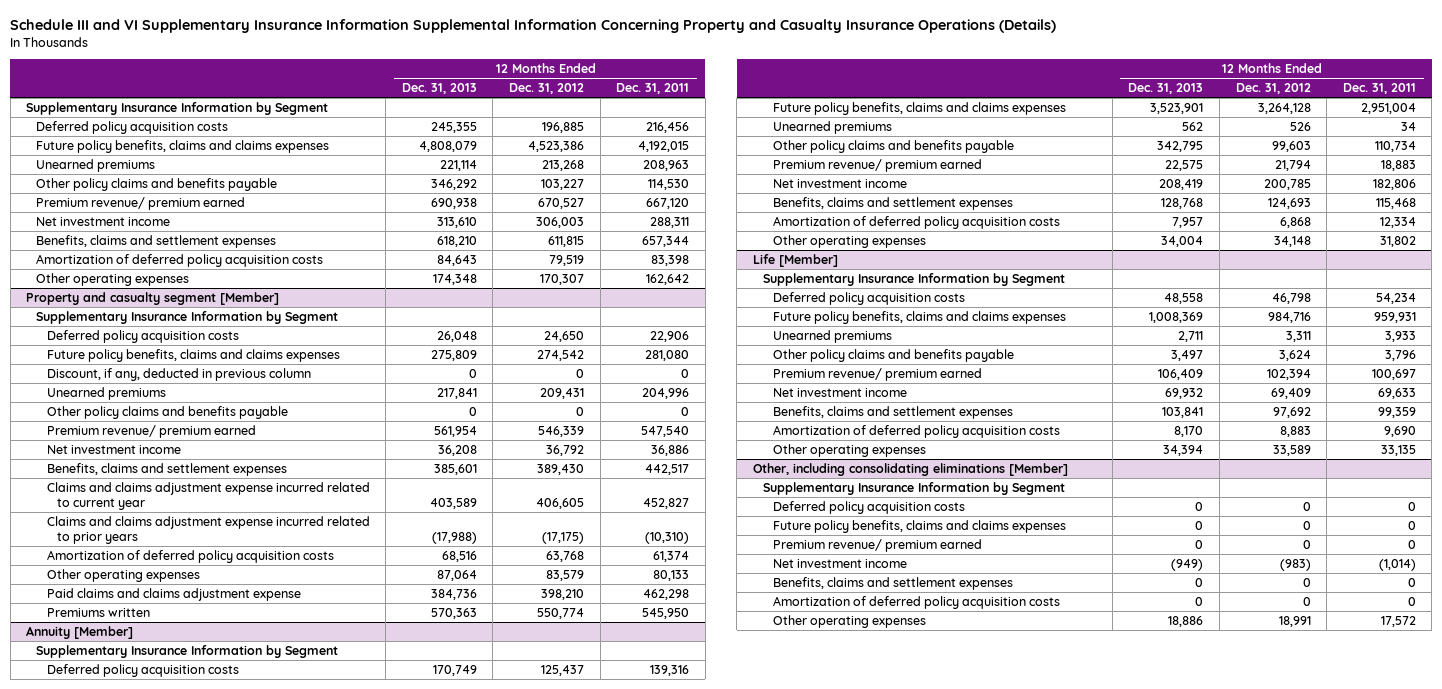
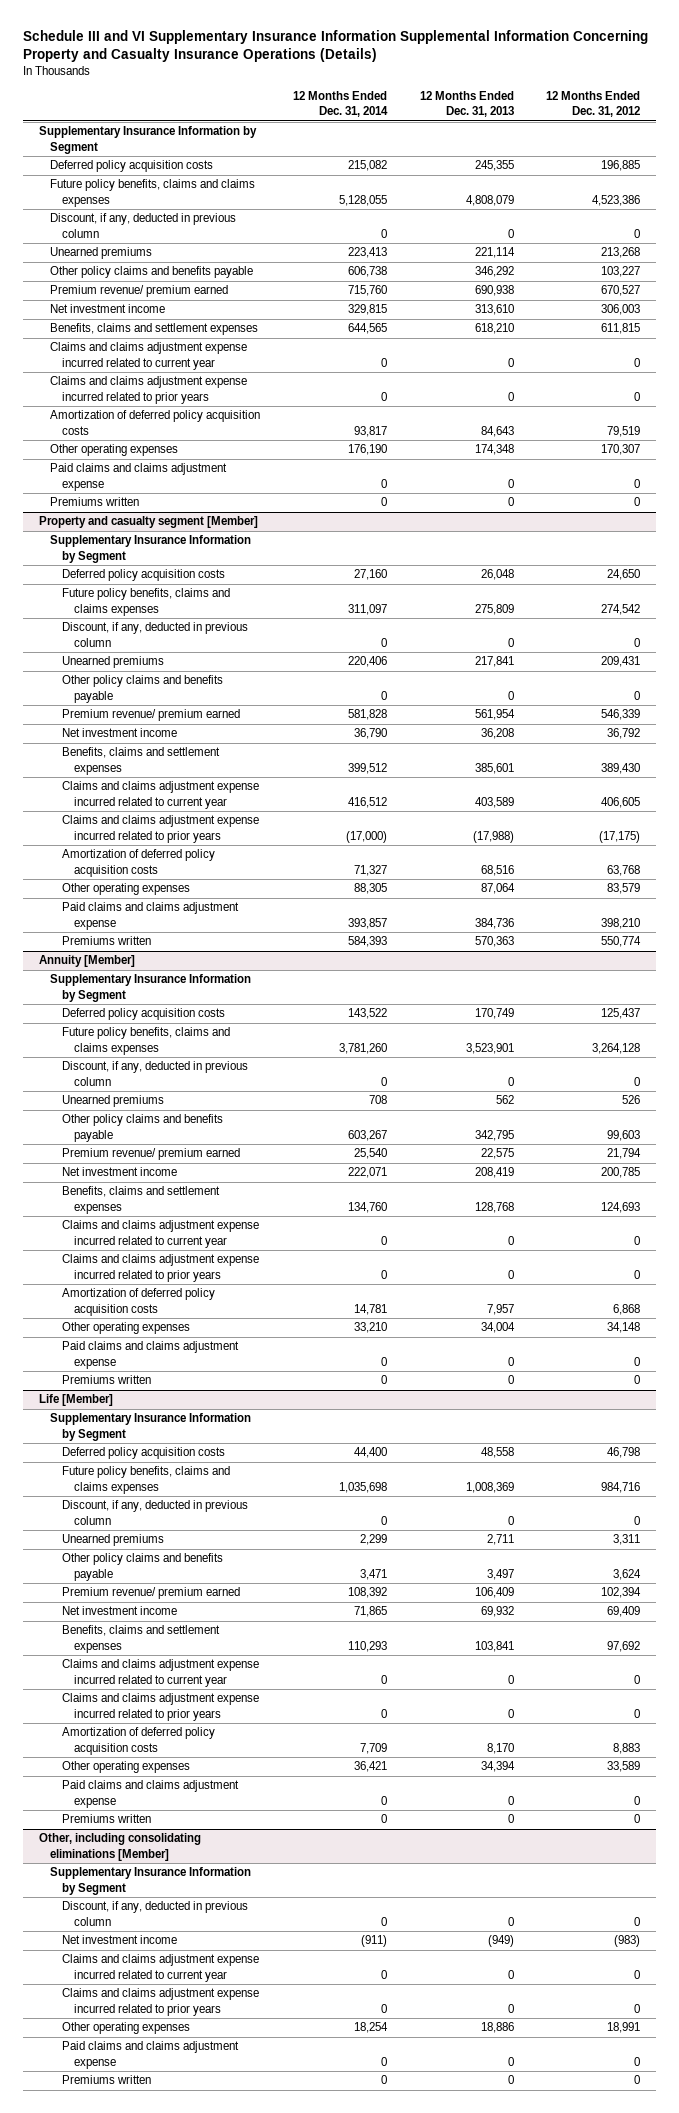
[616,83,690,95] Dec. 31, 2011 -> none
none -> [293,91,389,118] 12 Months Ended Dec. 31, 2014
none -> [50,213,237,238] Discount, if any, deducted in previous column
none -> [50,342,248,370] Claims and claims adjustment expense incurred related to current year
none -> [50,376,248,404] Claims and claims adjustment expense incurred related to prior years
none -> [50,463,228,491] Paid claims and claims adjustment expense
none -> [50,497,140,507] Premiums written
none -> [61,1061,248,1086] Discount, if any, deducted in previous column
none -> [61,1220,259,1248] Claims and claims adjustment expense incurred related to current year
none -> [61,1254,259,1282] Claims and claims adjustment expense incurred related to prior years
none -> [61,1341,239,1369] Paid claims and claims adjustment expense
none -> [61,1375,151,1385] Premiums written
none -> [61,1500,248,1525] Discount, if any, deducted in previous column
none -> [61,1659,259,1687] Claims and claims adjustment expense incurred related to current year
none -> [61,1693,259,1721] Claims and claims adjustment expense incurred related to prior years
none -> [61,1780,239,1808] Paid claims and claims adjustment expense
none -> [61,1814,151,1824] Premiums written
[773,500,966,514] Deferred policy acquisition costs -> none
[773,519,1067,533] Future policy benefits, claims and claims expenses -> none
[773,538,983,552] Premium revenue/ premium earned -> none
none -> [61,1901,248,1926] Discount, if any, deducted in previous column
[773,576,1014,590] Benefits, claims and settlement expenses -> none
[773,595,1061,609] Amortization of deferred policy acquisition costs -> none
none -> [61,1954,259,1982] Claims and claims adjustment expense incurred related to current year
none -> [61,1988,259,2016] Claims and claims adjustment expense incurred related to prior years
none -> [61,2041,239,2069] Paid claims and claims adjustment expense
none -> [61,2075,151,2085] Premiums written

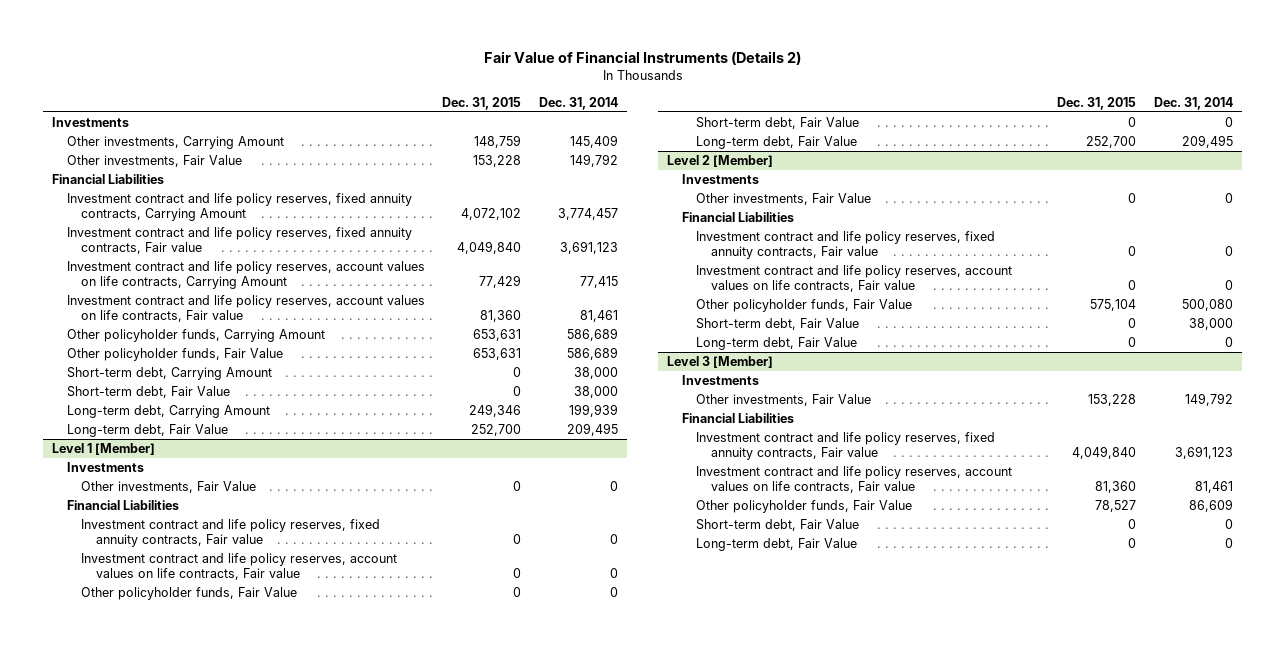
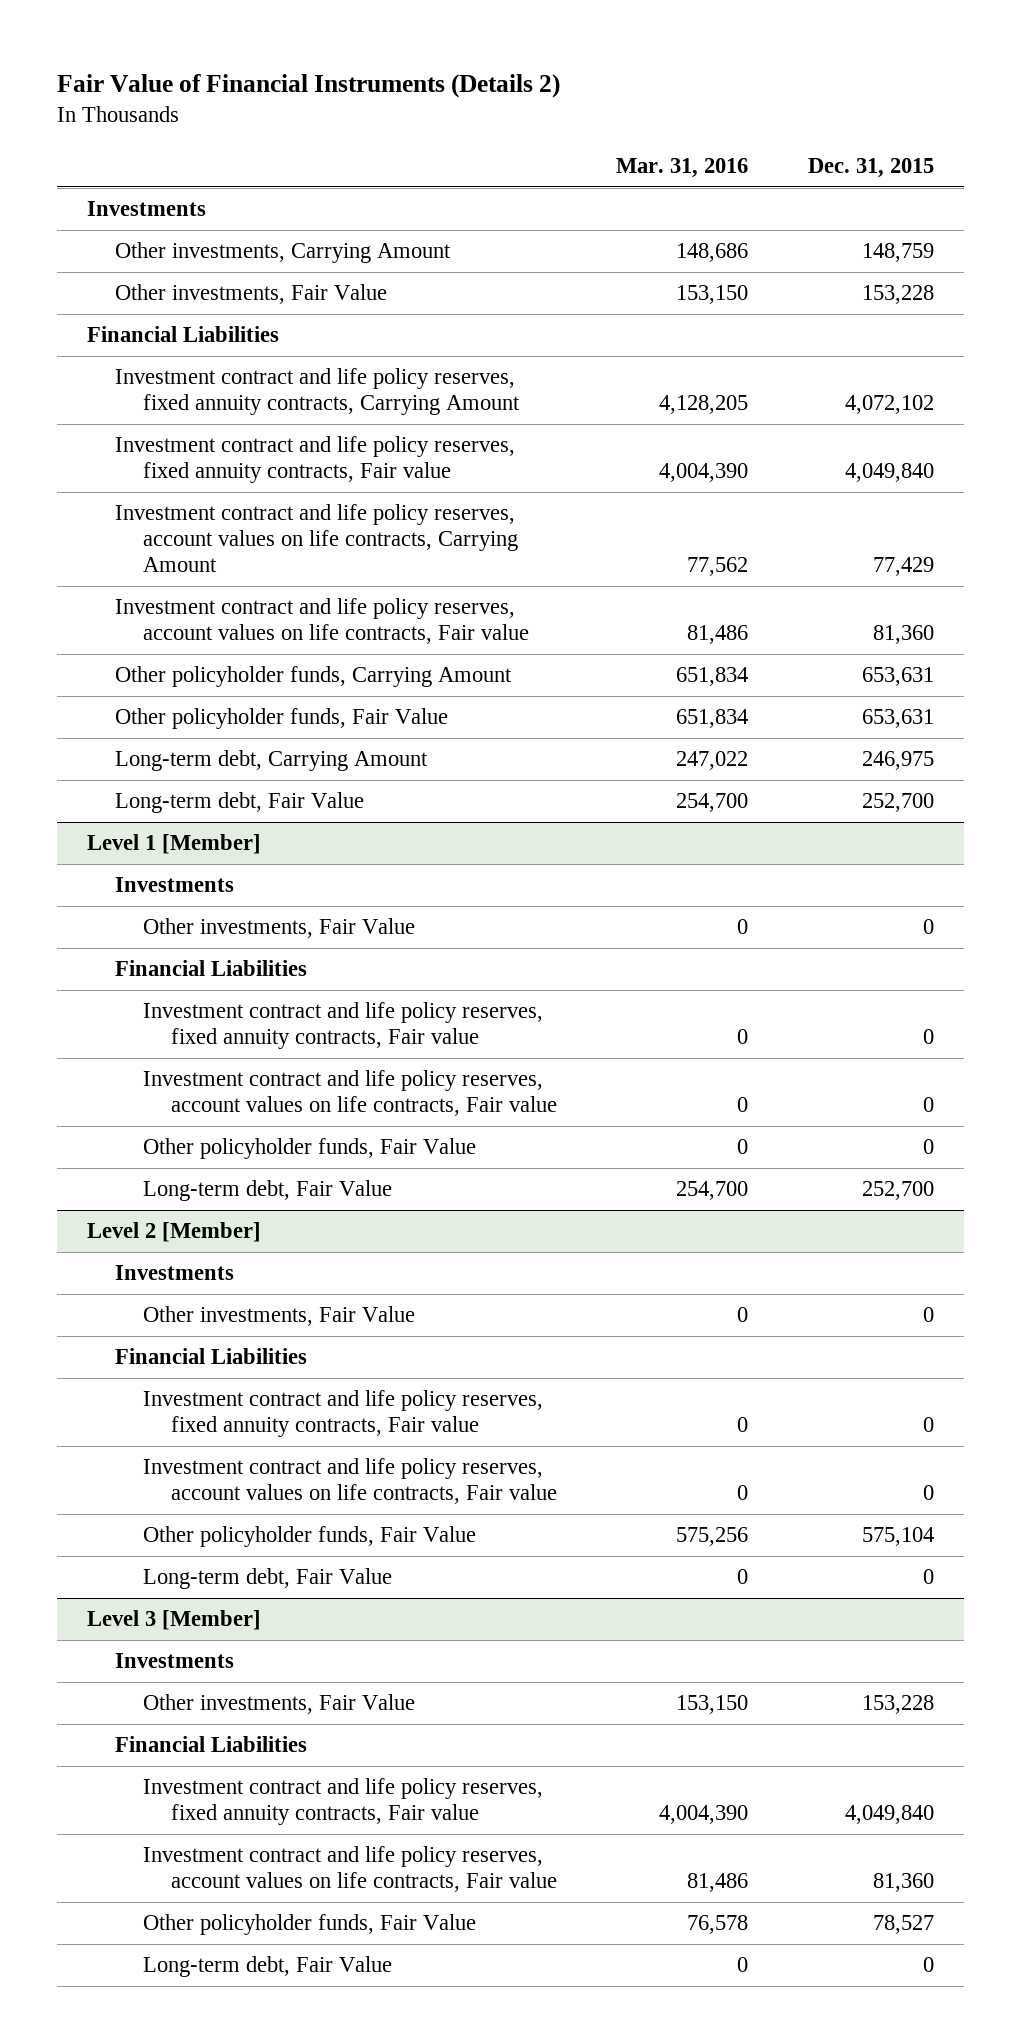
[538,96,618,110] Dec. 31, 2014 -> none
none -> [616,157,749,178] Mar. 31, 2016
[66,367,272,381] Short-term debt, Carrying Amount -> none
[66,386,230,399] Short-term debt, Fair Value -> none
[469,404,522,418] 249,346 -> [861,751,934,771] 246,975
[696,117,860,130] Short-term debt, Fair Value -> none
[696,318,860,331] Short-term debt, Fair Value -> none
[696,519,860,532] Short-term debt, Fair Value -> none

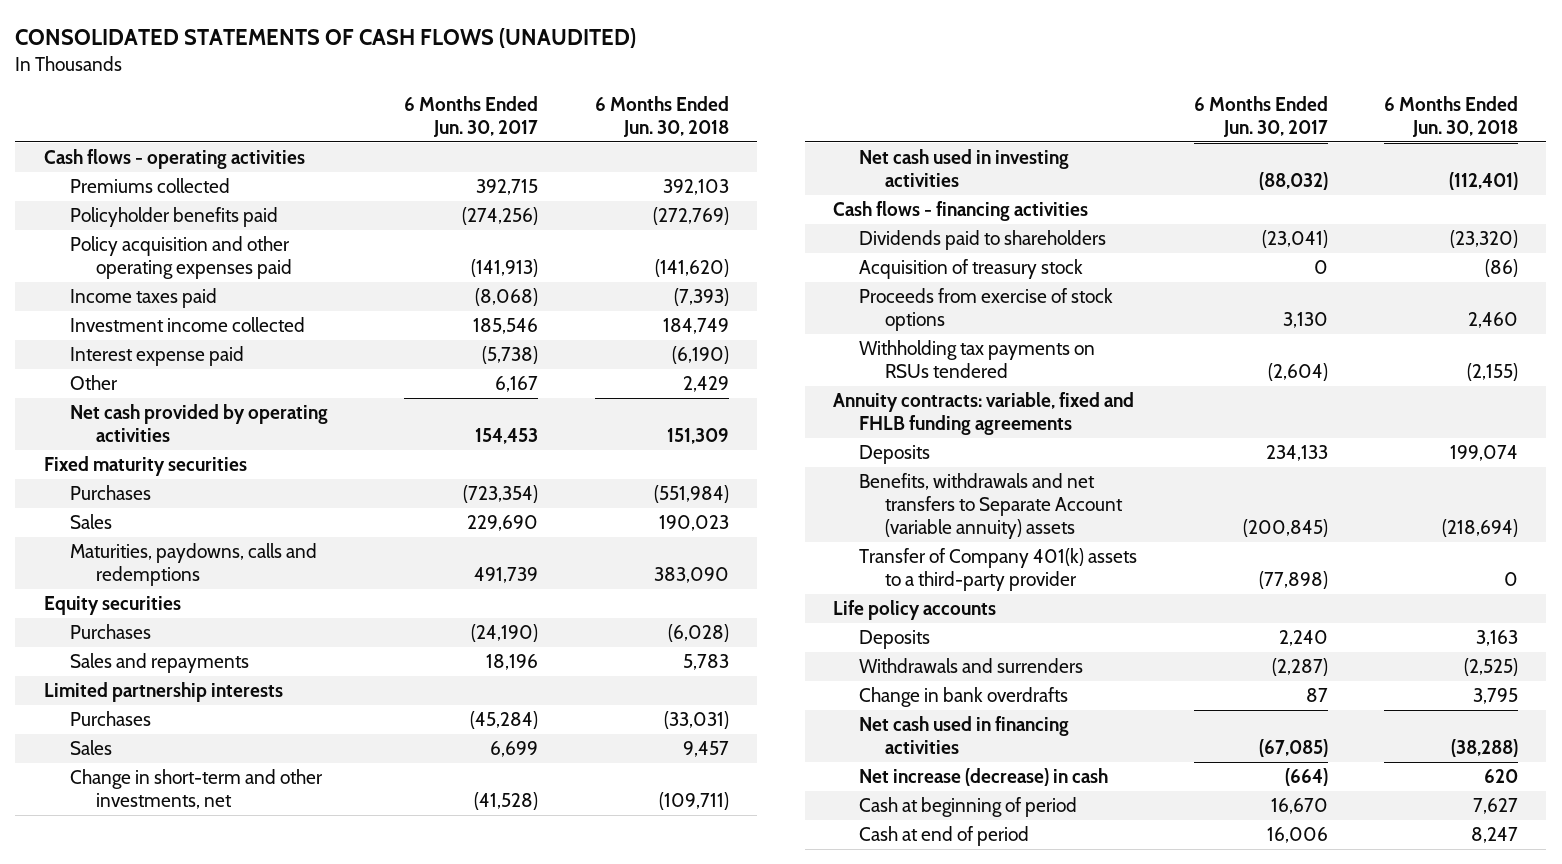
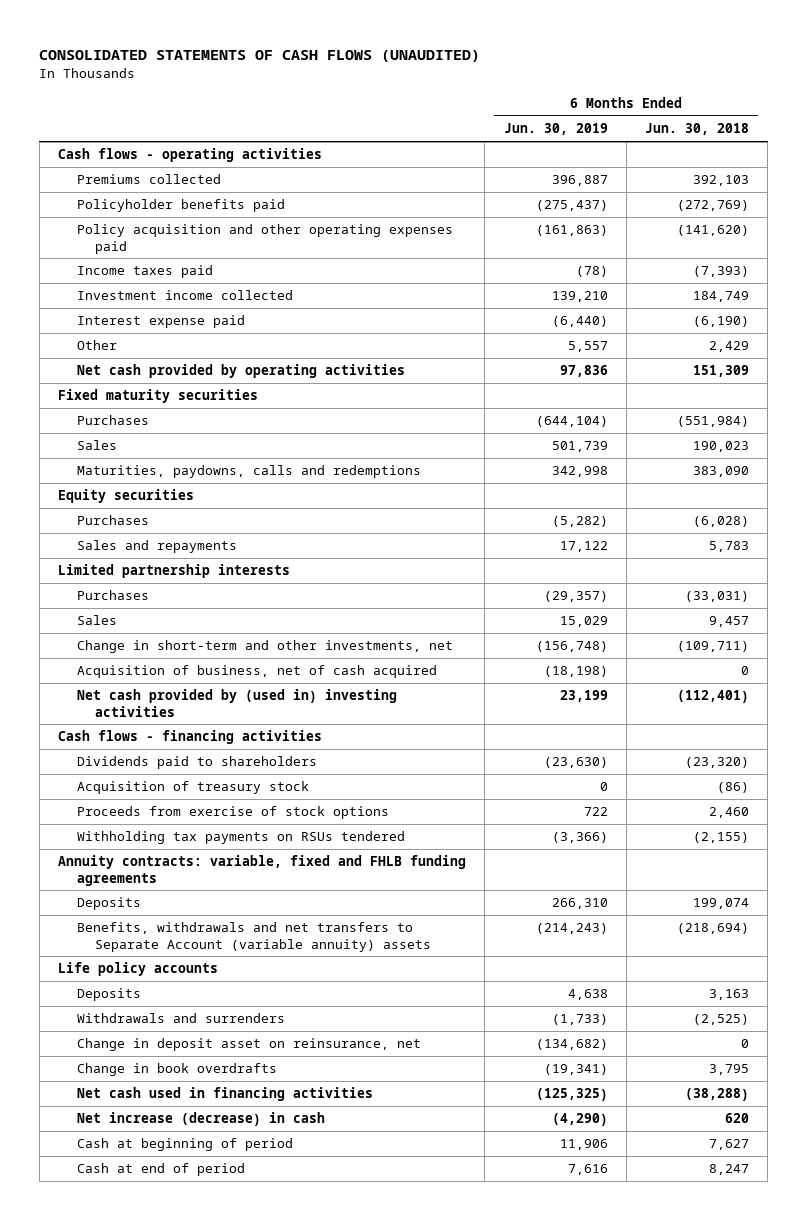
[404,96,539,138] 6 Months Ended Jun. 30, 2017 -> none
none -> [503,123,608,136] Jun. 30, 2019
none -> [76,665,437,679] Acquisition of business, net of cash acquired
[859,148,1070,188] Net cash used in investing activities -> [76,689,397,717] Net cash provided by (used in) investing activities
[859,547,1138,592] Transfer of Company 401(k) assets to a third-party provider -> none
none -> [76,1038,421,1052] Change in deposit asset on reinsurance, net
[859,686,1069,707] Change in bank overdrafts -> [76,1063,277,1077] Change in book overdrafts

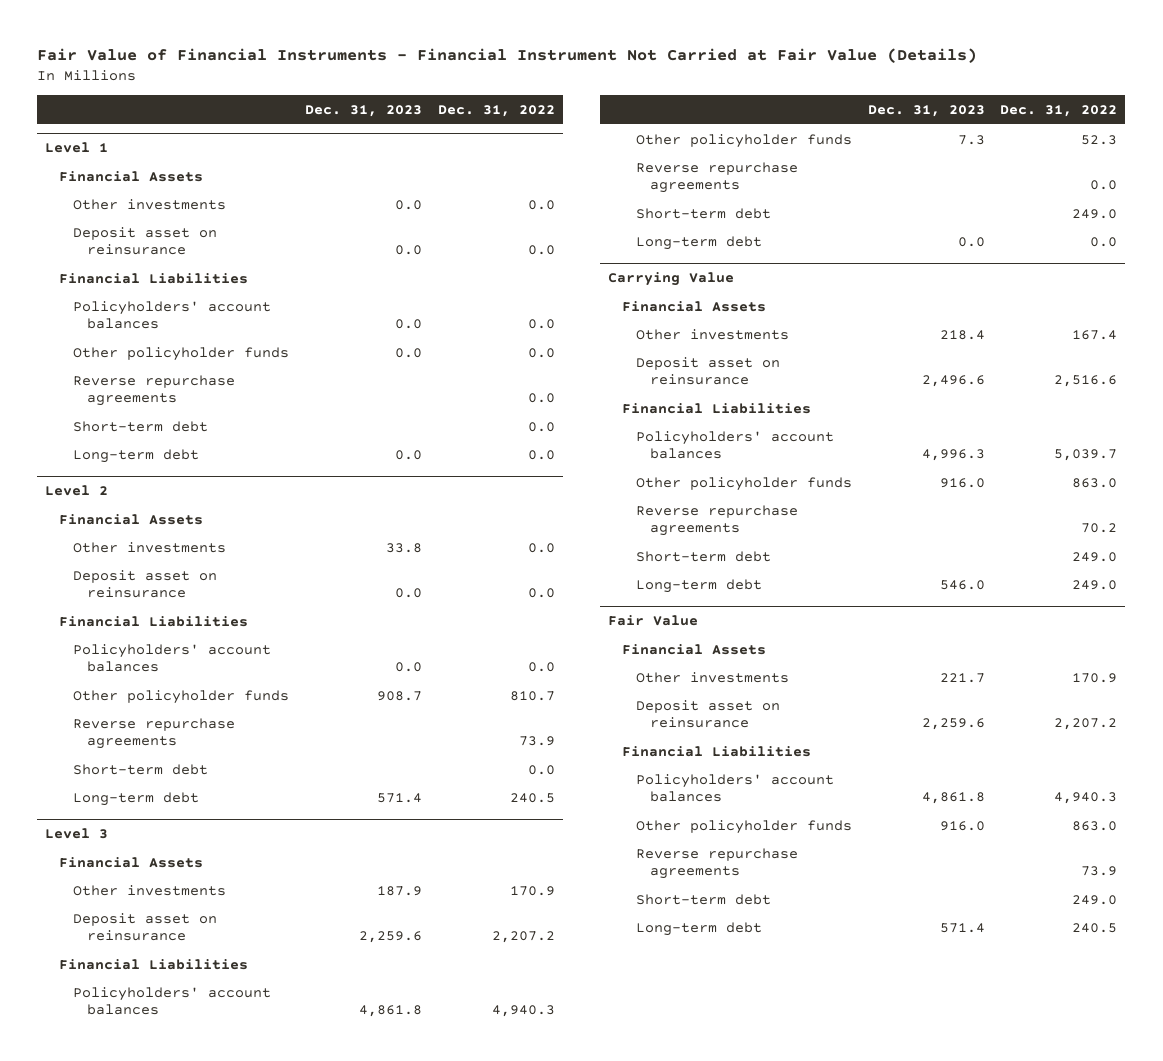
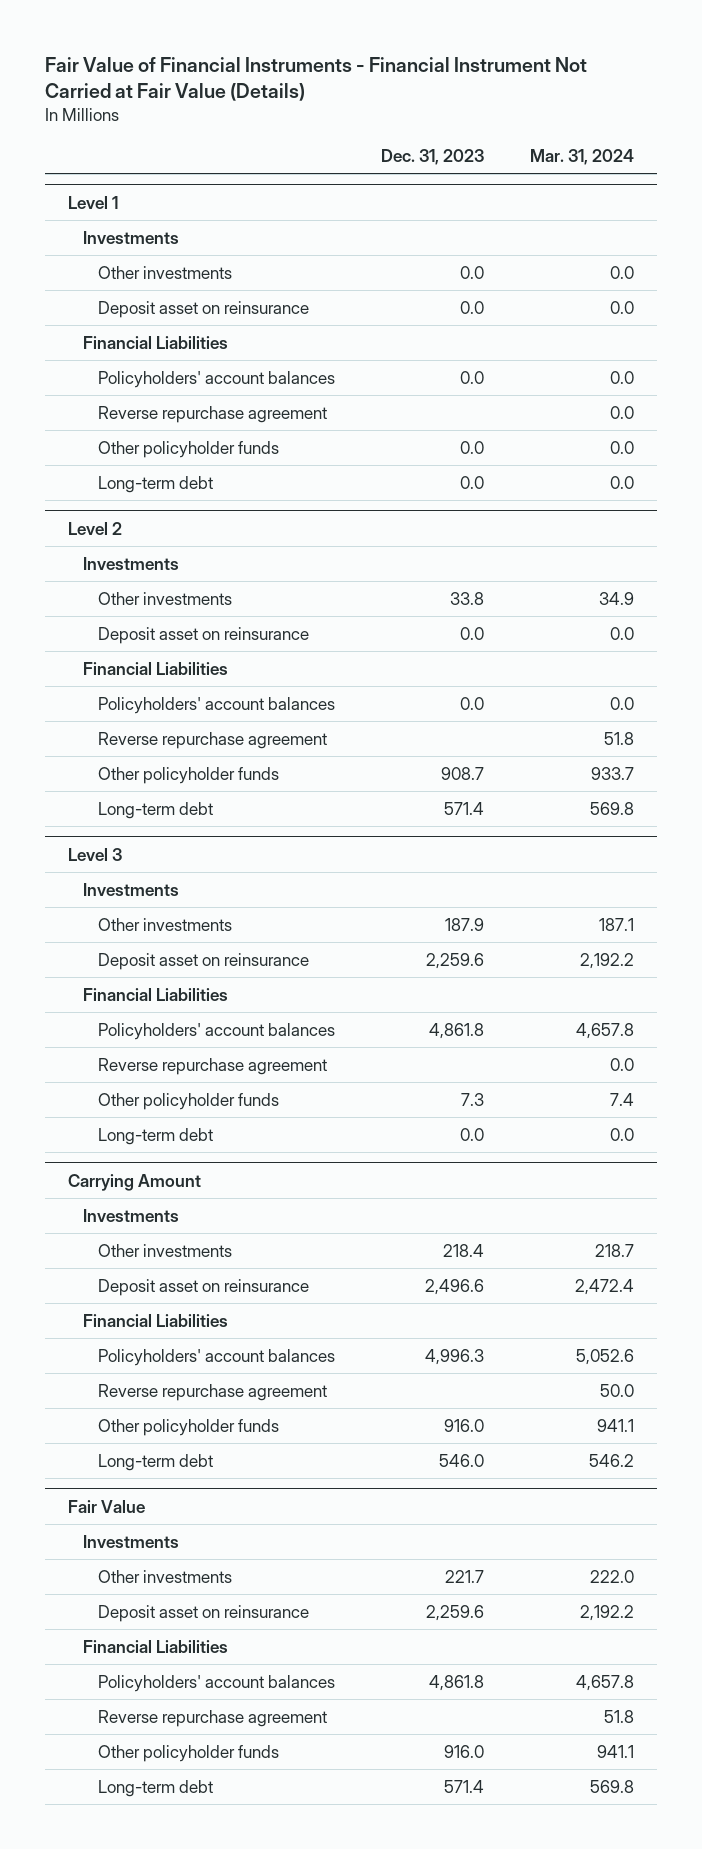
[437,104,555,117] Dec. 31, 2022 -> none
none -> [529,148,634,165] Mar. 31, 2024
[59,170,204,182] Financial Assets -> none
none -> [83,230,180,244] Investments
none -> [97,405,327,423] Reverse repurchase agreement
[73,374,236,406] Reverse repurchase agreements -> none
[73,420,209,432] Short-term debt -> none
[59,513,204,525] Financial Assets -> none
none -> [83,556,180,570] Investments
none -> [97,731,327,749] Reverse repurchase agreement
[73,717,236,749] Reverse repurchase agreements -> none
[73,763,209,775] Short-term debt -> none
[59,856,204,868] Financial Assets -> none
none -> [83,882,180,896] Investments
none -> [97,1057,327,1075] Reverse repurchase agreement
[635,161,798,193] Reverse repurchase agreements -> none
[635,207,771,219] Short-term debt -> none
[621,300,766,312] Financial Assets -> none
[607,272,734,287] Carrying Value -> [68,1173,202,1191] Carrying Amount
none -> [83,1208,180,1222] Investments
none -> [97,1383,327,1401] Reverse repurchase agreement
[635,504,798,536] Reverse repurchase agreements -> none
[635,550,771,562] Short-term debt -> none
[621,643,766,655] Financial Assets -> none
none -> [83,1534,180,1548] Investments
none -> [97,1709,327,1727] Reverse repurchase agreement
[635,847,798,879] Reverse repurchase agreements -> none
[635,893,771,905] Short-term debt -> none

